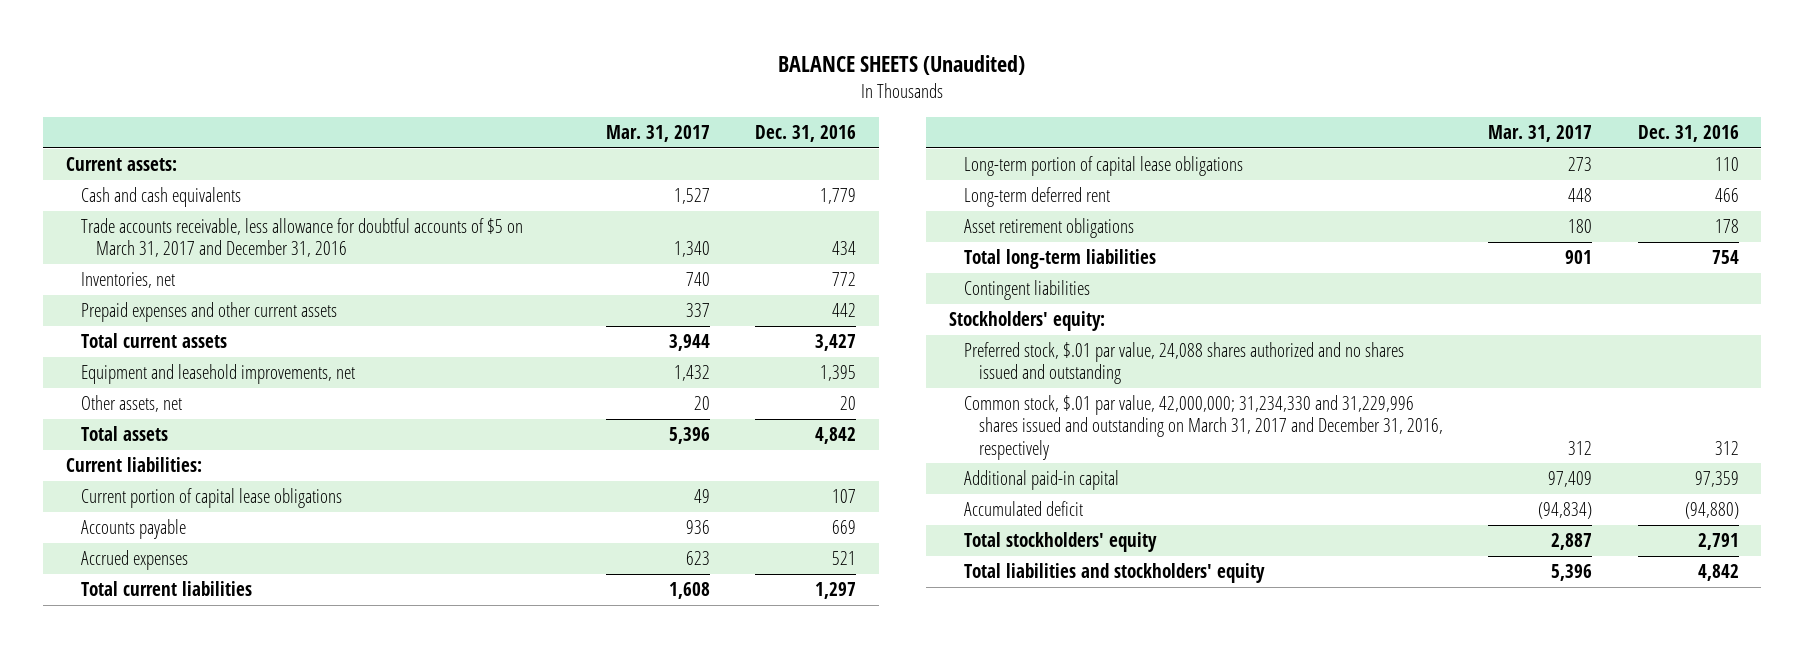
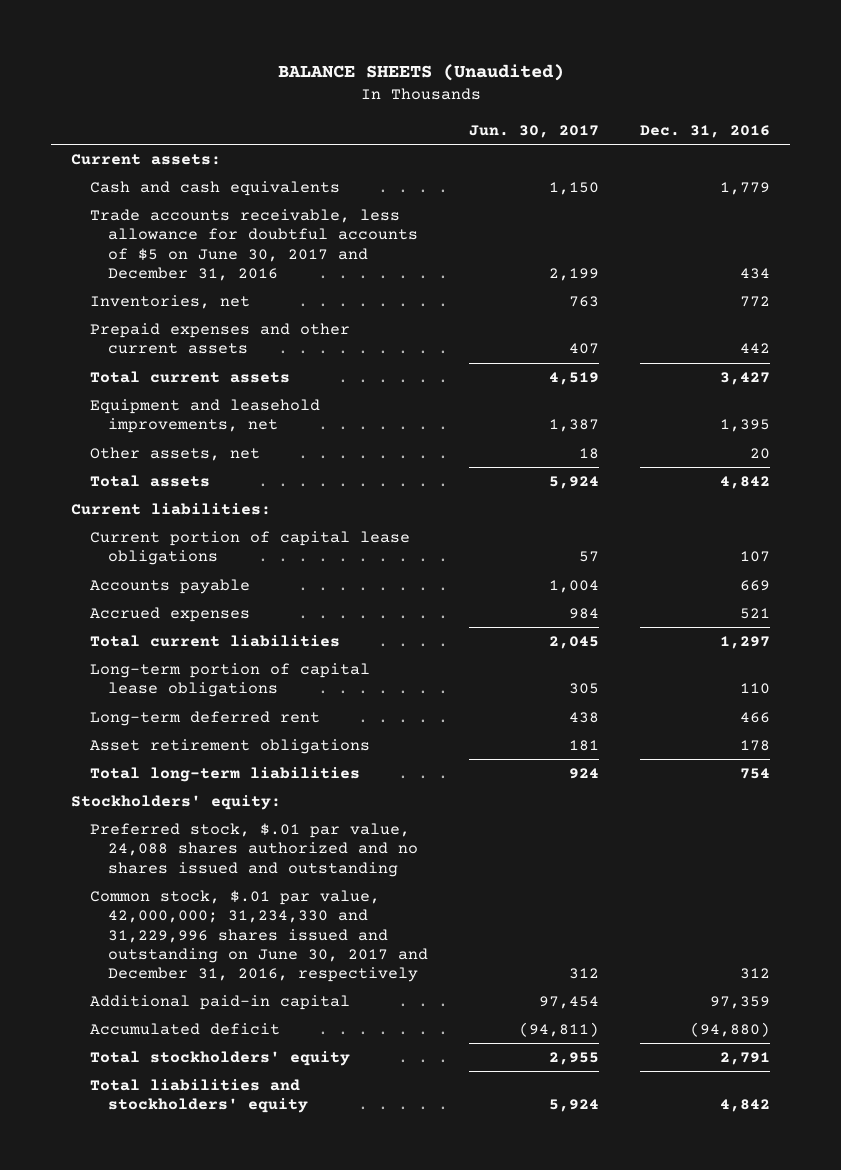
[605,124,710,142] Mar. 31, 2017 -> none
none -> [468,124,599,138] Jun. 30, 2017
[80,218,523,258] Trade accounts receivable, less allowance for doubtful accounts of $5 on March 31, 2017 and December 31, 2016 -> [89,208,418,281] Trade accounts receivable, less allowance for doubtful accounts of $5 on June 30, 2017 and December 31, 2016
[963,280,1090,301] Contingent liabilities -> none
[963,395,1443,460] Common stock, $.01 par value, 42,000,000; 31,234,330 and 31,229,996 shares issued and outstanding on March 31, 2017 and December 31, 2016, respectively -> [89,889,428,983] Common stock, $.01 par value, 42,000,000; 31,234,330 and 31,229,996 shares issued and outstanding on June 30, 2017 and December 31, 2016, respectively

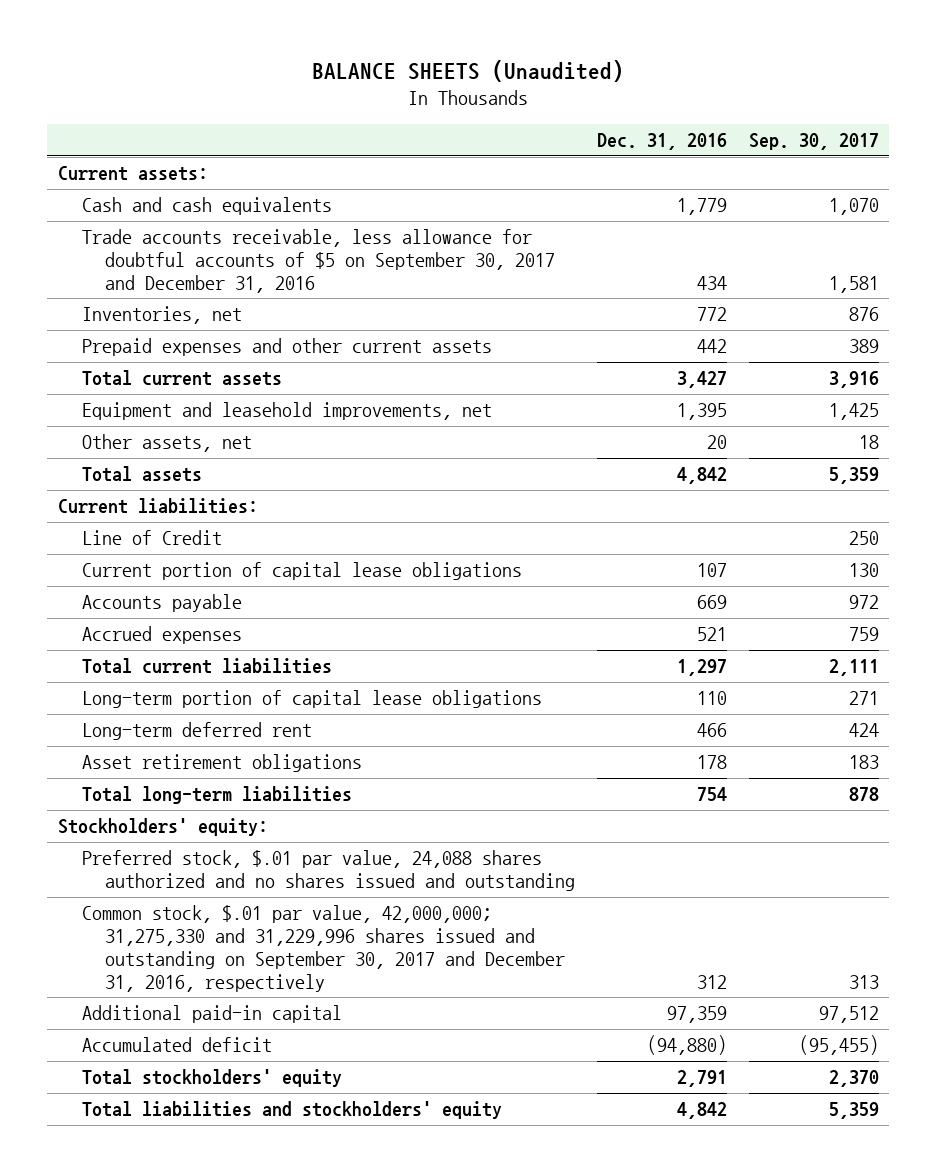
[468,124,599,138] Jun. 30, 2017 -> none
none -> [748,133,879,151] Sep. 30, 2017
[89,208,418,281] Trade accounts receivable, less allowance for doubtful accounts of $5 on June 30, 2017 and December 31, 2016 -> [81,229,556,293] Trade accounts receivable, less allowance for doubtful accounts of $5 on September 30, 2017 and December 31, 2016
none -> [81,530,222,546] Line of Credit
[89,889,428,983] Common stock, $.01 par value, 42,000,000; 31,234,330 and 31,229,996 shares issued and outstanding on June 30, 2017 and December 31, 2016, respectively -> [81,905,566,992] Common stock, $.01 par value, 42,000,000; 31,275,330 and 31,229,996 shares issued and outstanding on September 30, 2017 and December 31, 2016, respectively

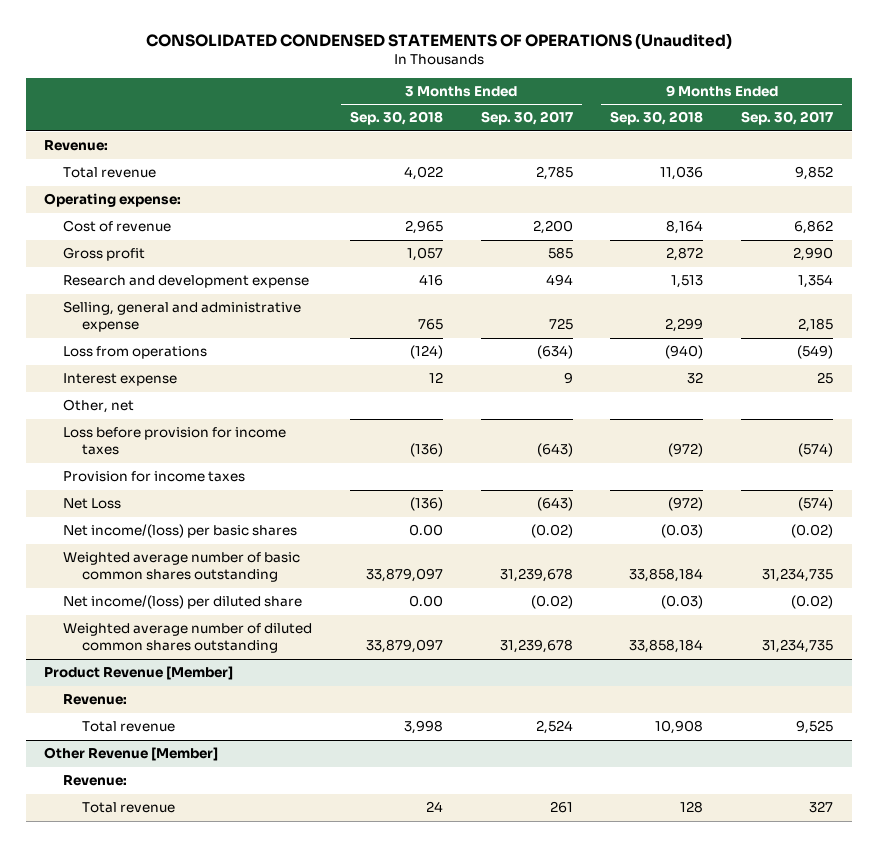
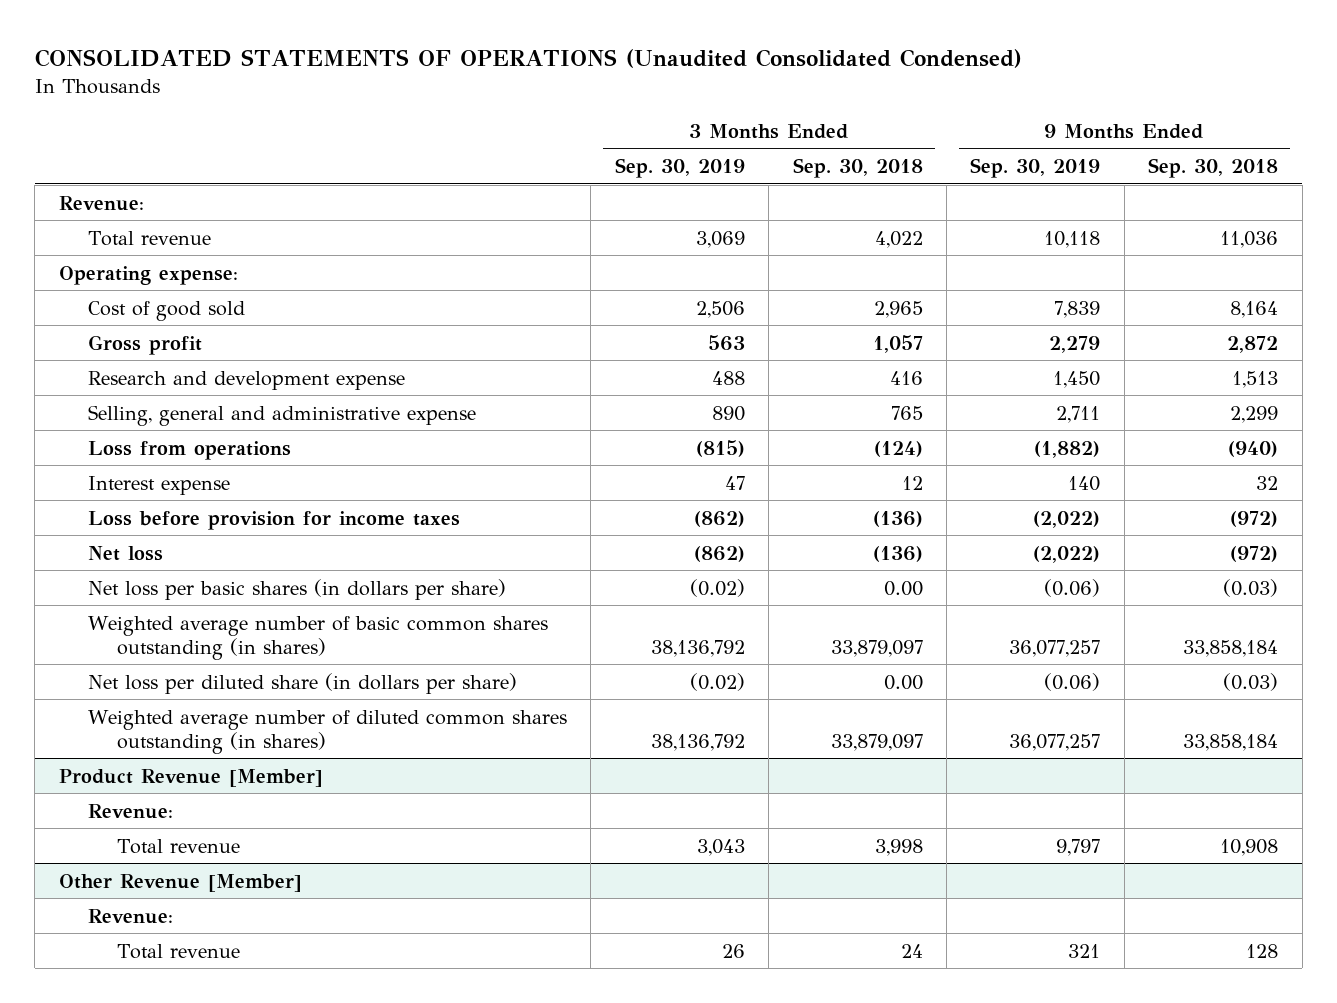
[145,33,732,50] CONSOLIDATED CONDENSED STATEMENTS OF OPERATIONS (Unaudited) -> [34,48,1022,68] CONSOLIDATED STATEMENTS OF OPERATIONS (Unaudited Consolidated Condensed)
[480,111,573,126] Sep. 30, 2017 -> none
[740,111,833,126] Sep. 30, 2017 -> none
none -> [614,157,745,178] Sep. 30, 2019
none -> [970,157,1101,178] Sep. 30, 2019
[63,220,172,233] Cost of revenue -> [87,300,245,321] Cost of good sold
[63,399,135,414] Other, net -> none
[63,471,246,483] Provision for income taxes -> none
[63,498,122,510] Net Loss -> [87,545,163,561] Net loss
[63,524,298,539] Net income/(loss) per basic shares -> [87,578,506,600] Net loss per basic shares (in dollars per share)
[63,552,301,583] Weighted average number of basic common shares outstanding -> [87,615,548,660] Weighted average number of basic common shares outstanding (in shares)
[63,595,303,610] Net income/(loss) per diluted share -> [87,672,517,694] Net loss per diluted share (in dollars per share)
[63,623,313,654] Weighted average number of diluted common shares outstanding -> [87,709,567,754] Weighted average number of diluted common shares outstanding (in shares)

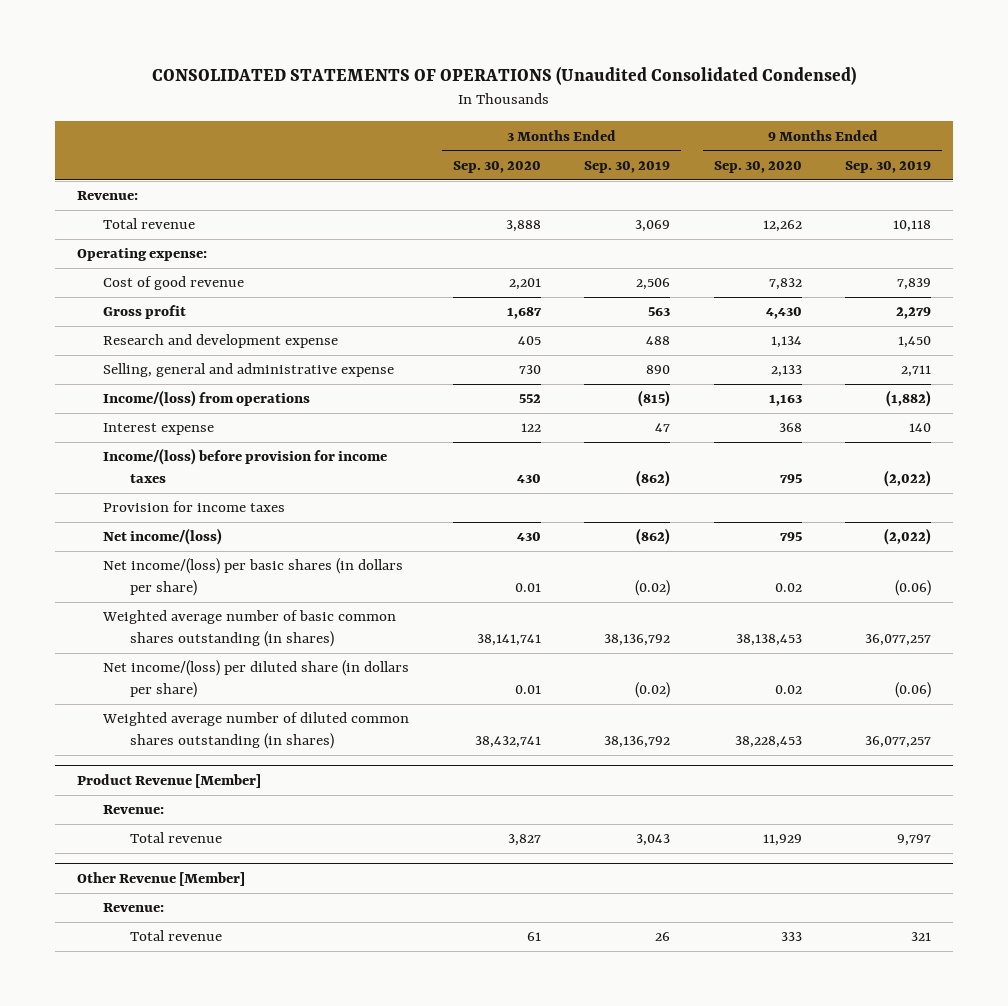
[792,157,923,178] Sep. 30, 2018 -> none
[1148,157,1279,178] Sep. 30, 2018 -> none
none -> [452,160,541,173] Sep. 30, 2020
none -> [713,160,802,173] Sep. 30, 2020
[87,300,245,321] Cost of good sold -> [103,276,245,291] Cost of good revenue
[87,440,291,460] Loss from operations -> [103,390,311,408] Income/(loss) from operations
[87,510,460,530] Loss before provision for income taxes -> [103,448,388,483] Income/(loss) before provision for income taxes
none -> [103,501,286,513] Provision for income taxes
[87,545,163,561] Net loss -> [103,528,223,546] Net income/(loss)
[87,578,506,600] Net loss per basic shares (in dollars per share) -> [103,558,404,596] Net income/(loss) per basic shares (in dollars per share)
[87,672,517,694] Net loss per diluted share (in dollars per share) -> [103,660,410,698] Net income/(loss) per diluted share (in dollars per share)

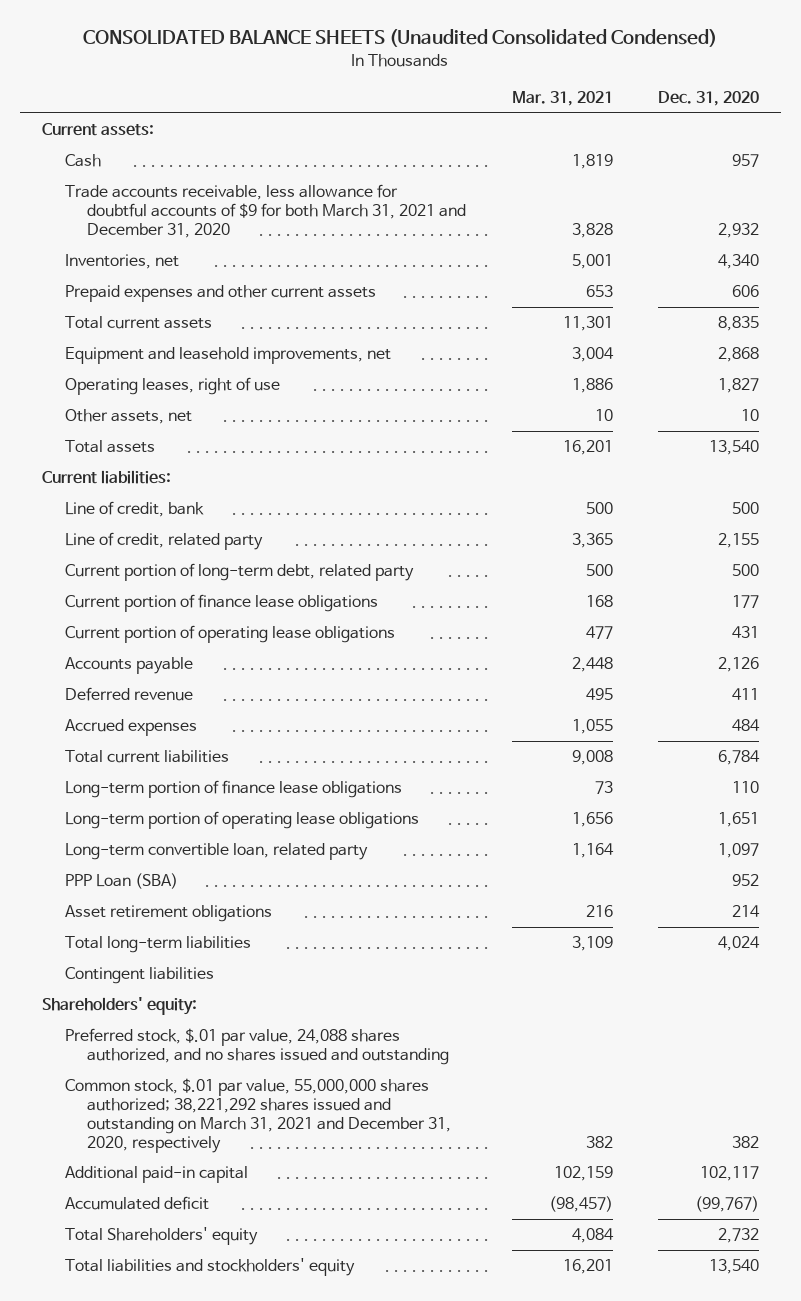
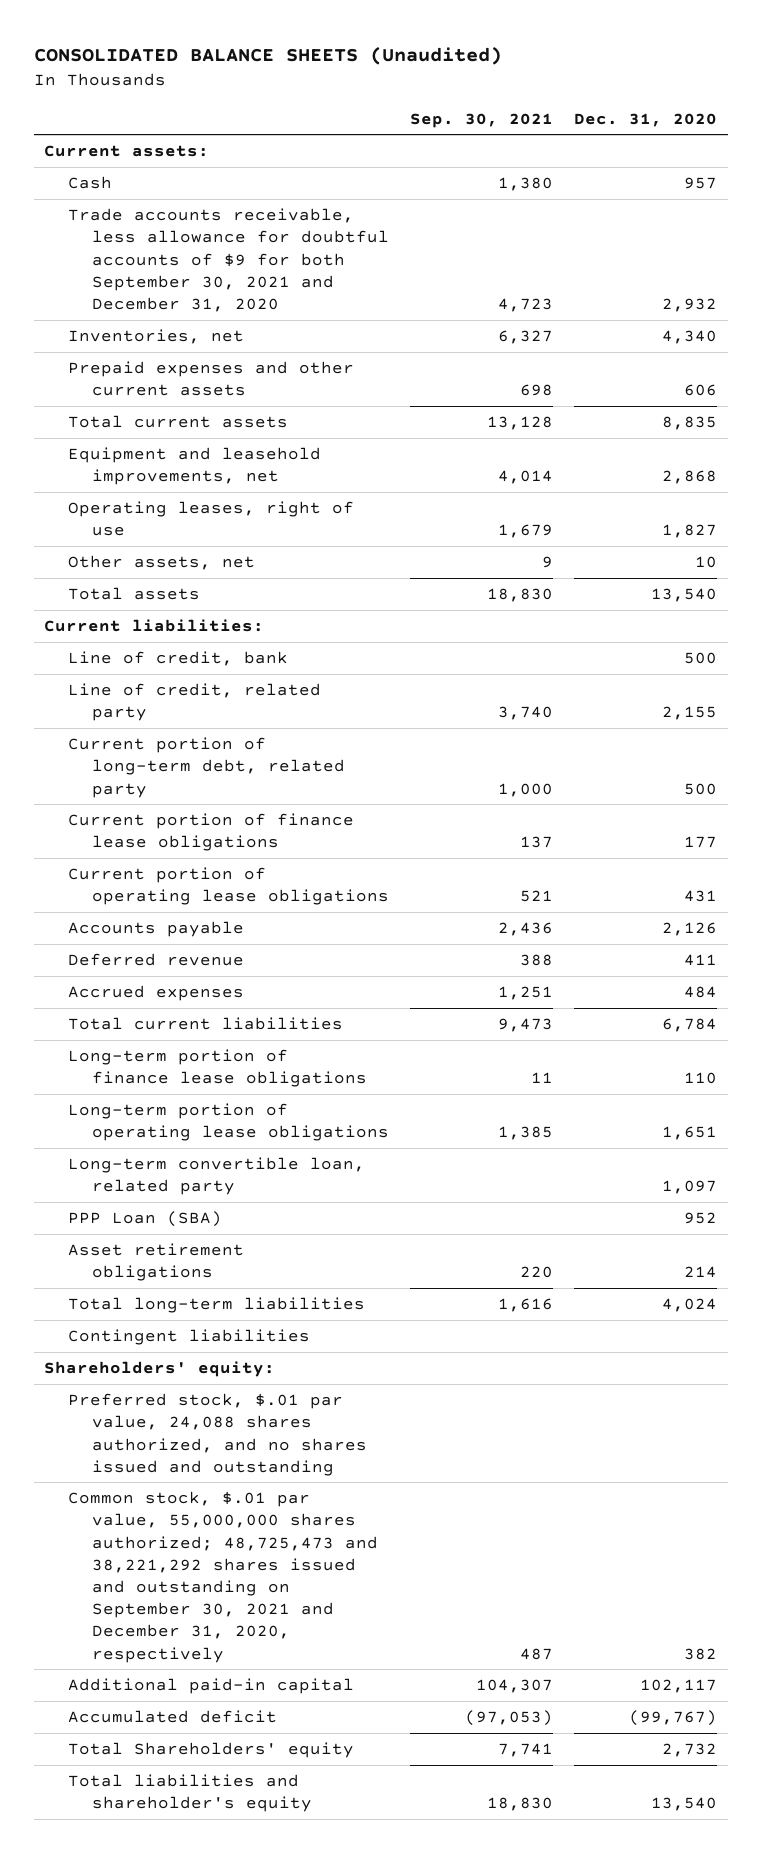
[83,29,718,48] CONSOLIDATED BALANCE SHEETS (Unaudited Consolidated Condensed) -> [33,47,502,66] CONSOLIDATED BALANCE SHEETS (Unaudited)
[511,90,613,106] Mar. 31, 2021 -> none
none -> [410,112,554,128] Sep. 30, 2021
[64,184,467,238] Trade accounts receivable, less allowance for doubtful accounts of $9 for both March 31, 2021 and December 31, 2020 -> [68,208,390,312] Trade accounts receivable, less allowance for doubtful accounts of $9 for both September 30, 2021 and December 31, 2020
[64,1078,452,1153] Common stock, $.01 par value, 55,000,000 shares authorized; 38,221,292 shares issued and outstanding on March 31, 2021 and December 31, 2020, respectively -> [68,1491,379,1663] Common stock, $.01 par value, 55,000,000 shares authorized; 48,725,473 and 38,221,292 shares issued and outstanding on September 30, 2021 and December 31, 2020, respectively
[64,1258,355,1277] Total liabilities and stockholders' equity -> [68,1774,313,1813] Total liabilities and shareholder's equity

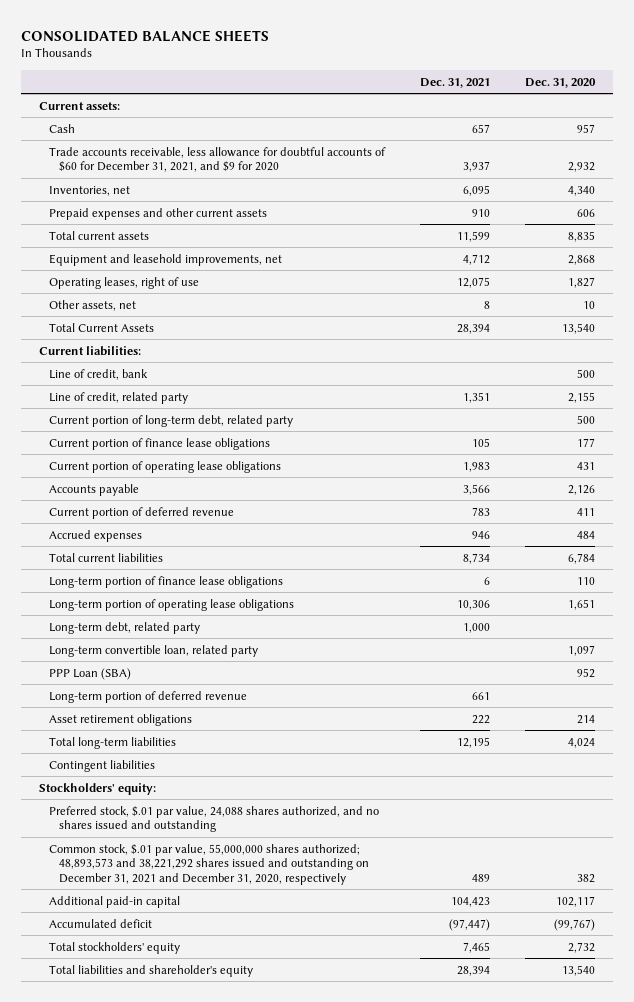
[33,47,502,66] CONSOLIDATED BALANCE SHEETS (Unaudited) -> [21,29,270,42] CONSOLIDATED BALANCE SHEETS
[410,112,554,128] Sep. 30, 2021 -> none
none -> [420,77,491,88] Dec. 31, 2021
[68,208,390,312] Trade accounts receivable, less allowance for doubtful accounts of $9 for both September 30, 2021 and December 31, 2020 -> [49,146,387,173] Trade accounts receivable, less allowance for doubtful accounts of $60 for December 31, 2021, and $9 for 2020
[68,587,201,601] Total assets -> [49,322,155,332] Total Current Assets
[68,953,245,967] Deferred revenue -> [49,506,235,519] Current portion of deferred revenue
none -> [49,621,201,634] Long-term debt, related party
none -> [49,690,248,703] Long-term portion of deferred revenue
[44,1361,276,1378] Shareholders' equity: -> [38,782,156,795] Stockholders' equity:
[68,1491,379,1663] Common stock, $.01 par value, 55,000,000 shares authorized; 48,725,473 and 38,221,292 shares issued and outstanding on September 30, 2021 and December 31, 2020, respectively -> [49,843,370,885] Common stock, $.01 par value, 55,000,000 shares authorized; 48,893,573 and 38,221,292 shares issued and outstanding on December 31, 2021 and December 31, 2020, respectively
[68,1742,355,1759] Total Shareholders' equity -> [49,941,181,954] Total stockholders' equity

